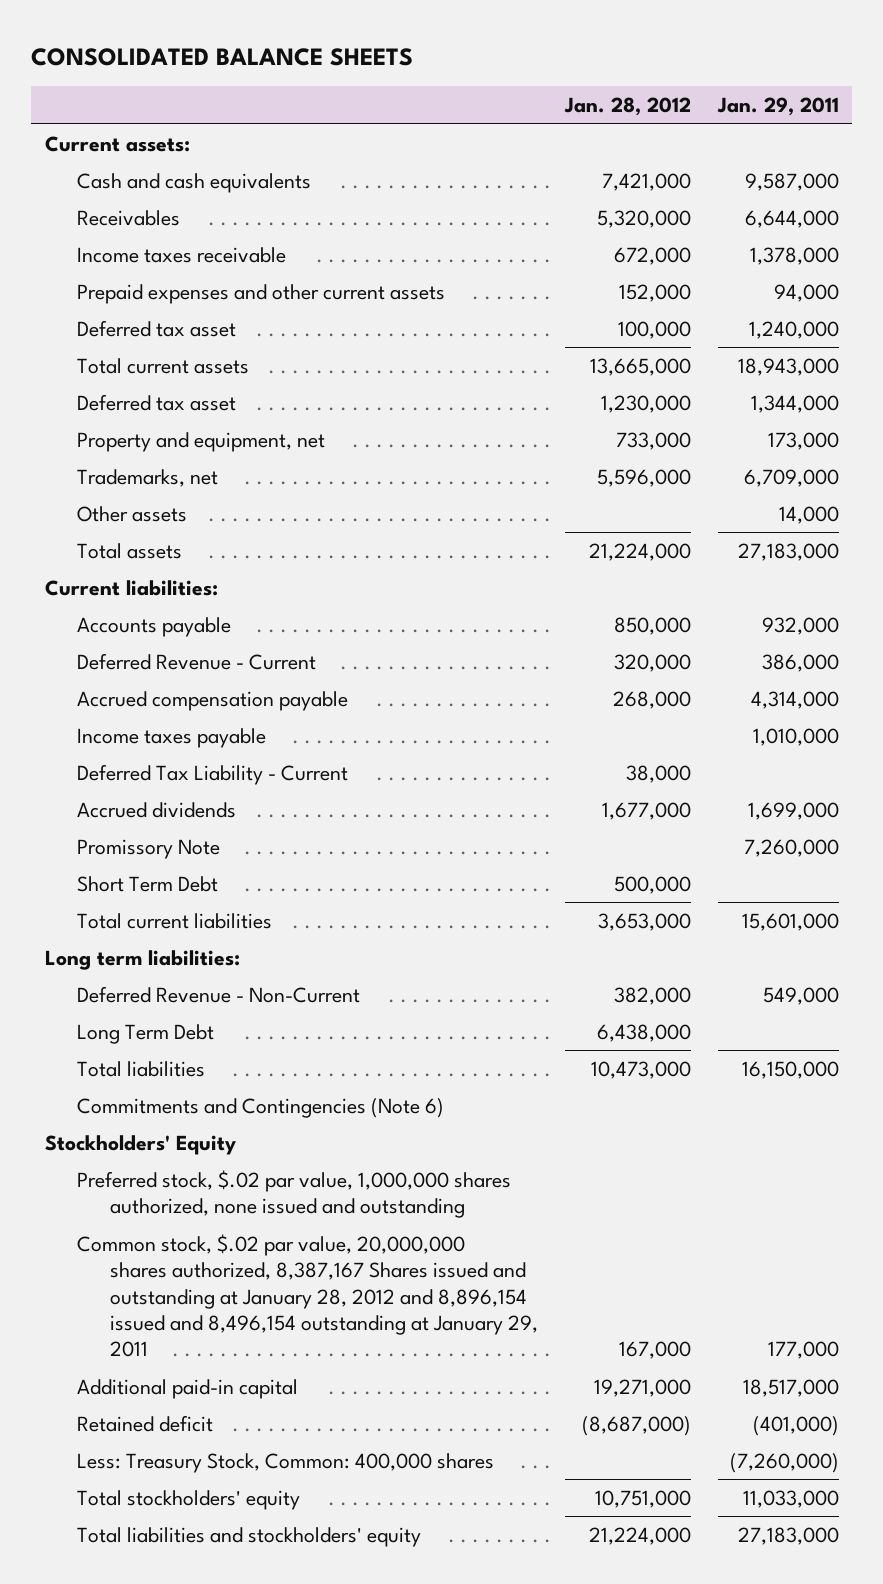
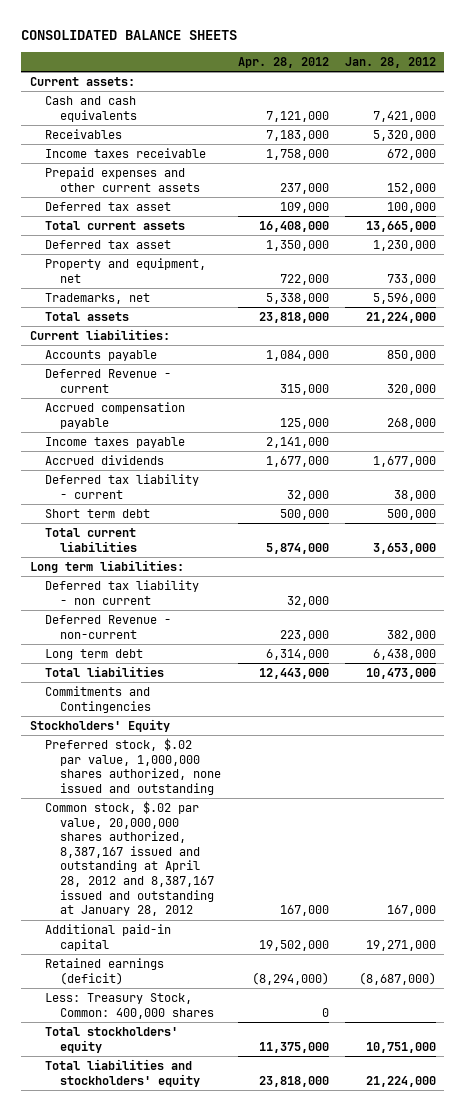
[716,97,839,117] Jan. 29, 2011 -> none
none -> [237,56,329,68] Apr. 28, 2012
[77,505,188,522] Other assets -> none
[77,652,317,670] Deferred Revenue - Current -> [44,369,171,393] Deferred Revenue - current
[77,763,349,785] Deferred Tax Liability - Current -> none
[77,838,221,859] Promissory Note -> none
none -> [44,474,199,499] Deferred tax liability - current
[77,875,219,892] Short Term Debt -> [44,509,150,519] Short term debt
none -> [44,580,199,605] Deferred tax liability - non current
[77,985,361,1003] Deferred Revenue - Non-Current -> [44,615,171,639] Deferred Revenue - non-current
[77,1023,215,1044] Long Term Debt -> [44,649,143,661] Long term debt
[77,1097,445,1118] Commitments and Contingencies (Note 6) -> [44,686,151,713] Commitments and Contingencies
[77,1233,538,1358] Common stock, $.02 par value, 20,000,000 shares authorized, 8,387,167 Shares issued and outstanding at January 28, 2012 and 8,896,154 issued and 8,496,154 outstanding at January 29, 2011 -> [44,801,214,917] Common stock, $.02 par value, 20,000,000 shares authorized, 8,387,167 issued and outstanding at April 28, 2012 and 8,387,167 issued and outstanding at January 28, 2012
[77,1414,214,1432] Retained deficit -> [44,958,164,985] Retained earnings (deficit)

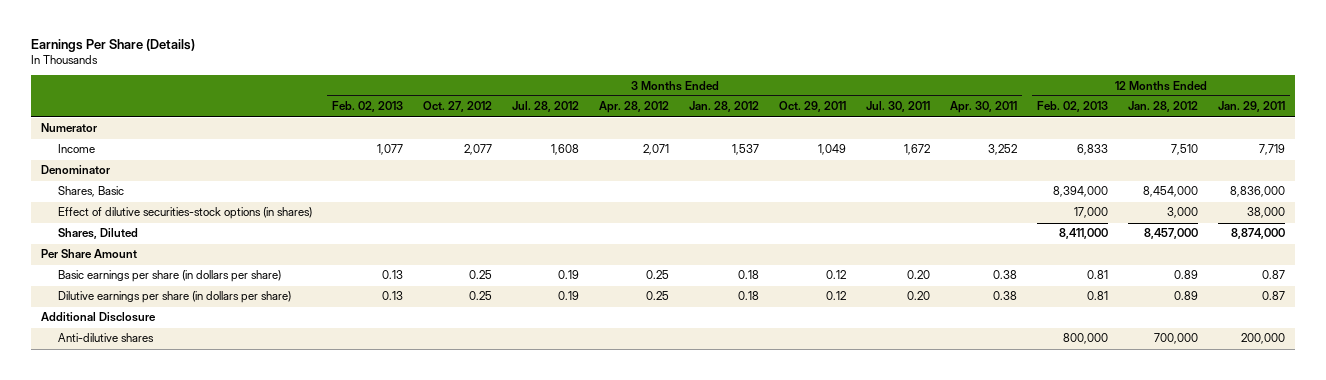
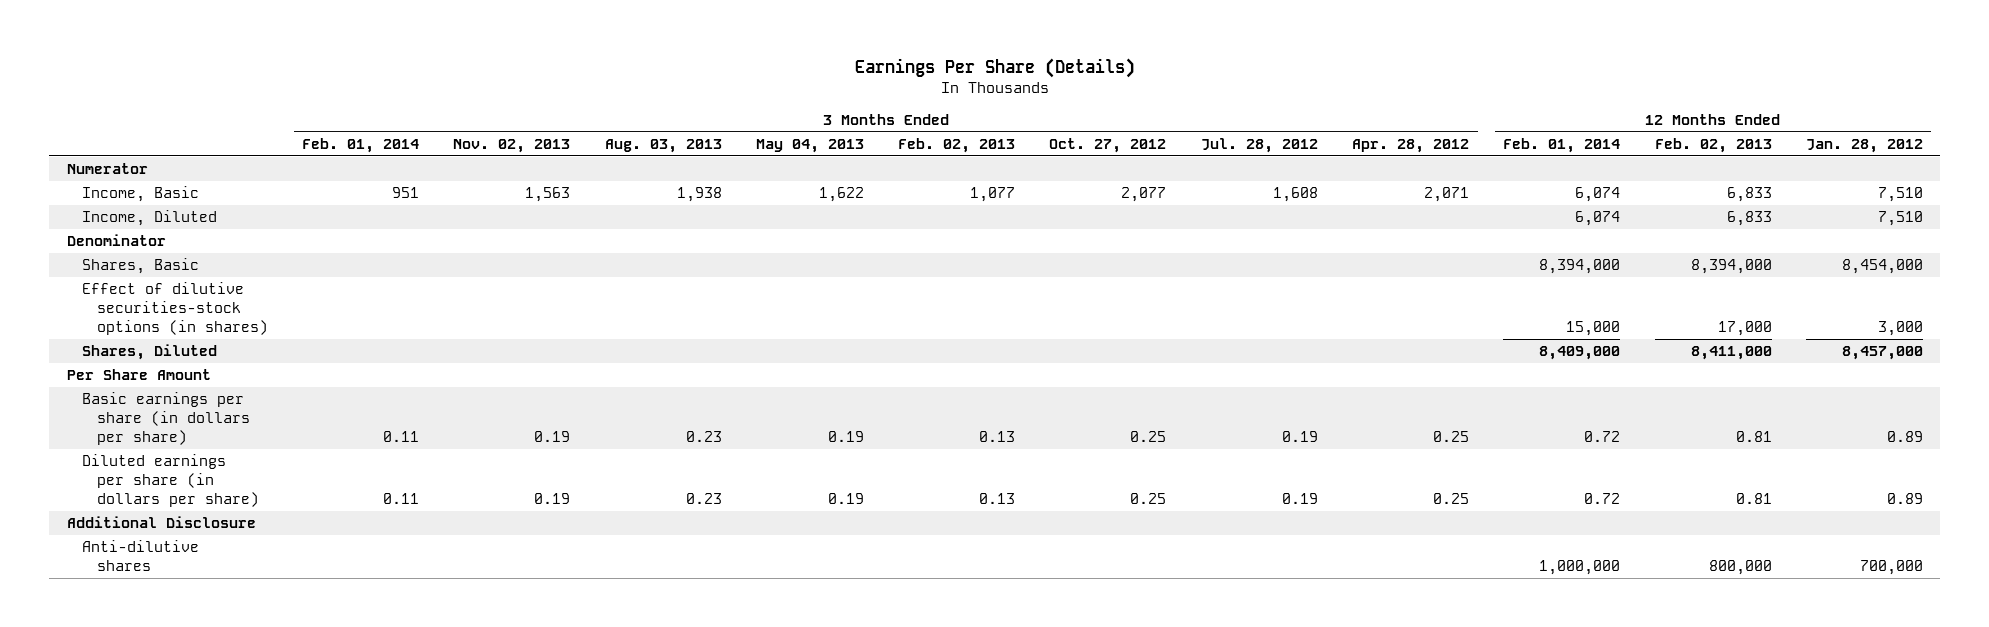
[688,101,759,113] Jan. 28, 2012 -> none
[778,101,846,113] Oct. 29, 2011 -> none
[865,101,930,113] Jul. 30, 2011 -> none
[949,101,1017,114] Apr. 30, 2011 -> none
[1217,101,1285,113] Jan. 29, 2011 -> none
none -> [302,137,420,153] Feb. 01, 2014
none -> [453,138,571,153] Nov. 02, 2013
none -> [604,138,722,153] Aug. 03, 2013
none -> [755,138,864,153] May 04, 2013
none -> [1503,137,1621,153] Feb. 01, 2014
[58,144,96,154] Income -> [81,186,199,203] Income, Basic
none -> [81,210,217,227] Income, Diluted
[58,291,292,304] Dilutive earnings per share (in dollars per share) -> [81,454,259,508] Diluted earnings per share (in dollars per share)

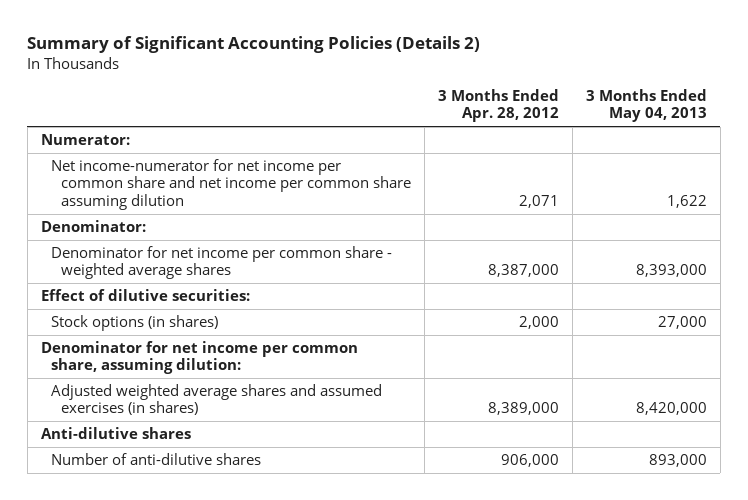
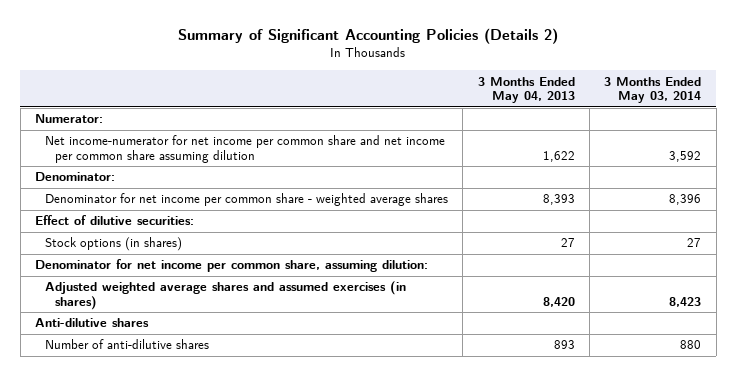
[438,89,560,123] 3 Months Ended Apr. 28, 2012 -> none
none -> [604,76,702,104] 3 Months Ended May 03, 2014
[636,264,708,278] 8,393,000 -> [542,194,575,206] 8,393
[658,316,708,330] 27,000 -> [560,238,575,248] 27
[636,402,708,416] 8,420,000 -> [542,297,575,308] 8,420
[649,454,708,468] 893,000 -> [553,340,575,350] 893

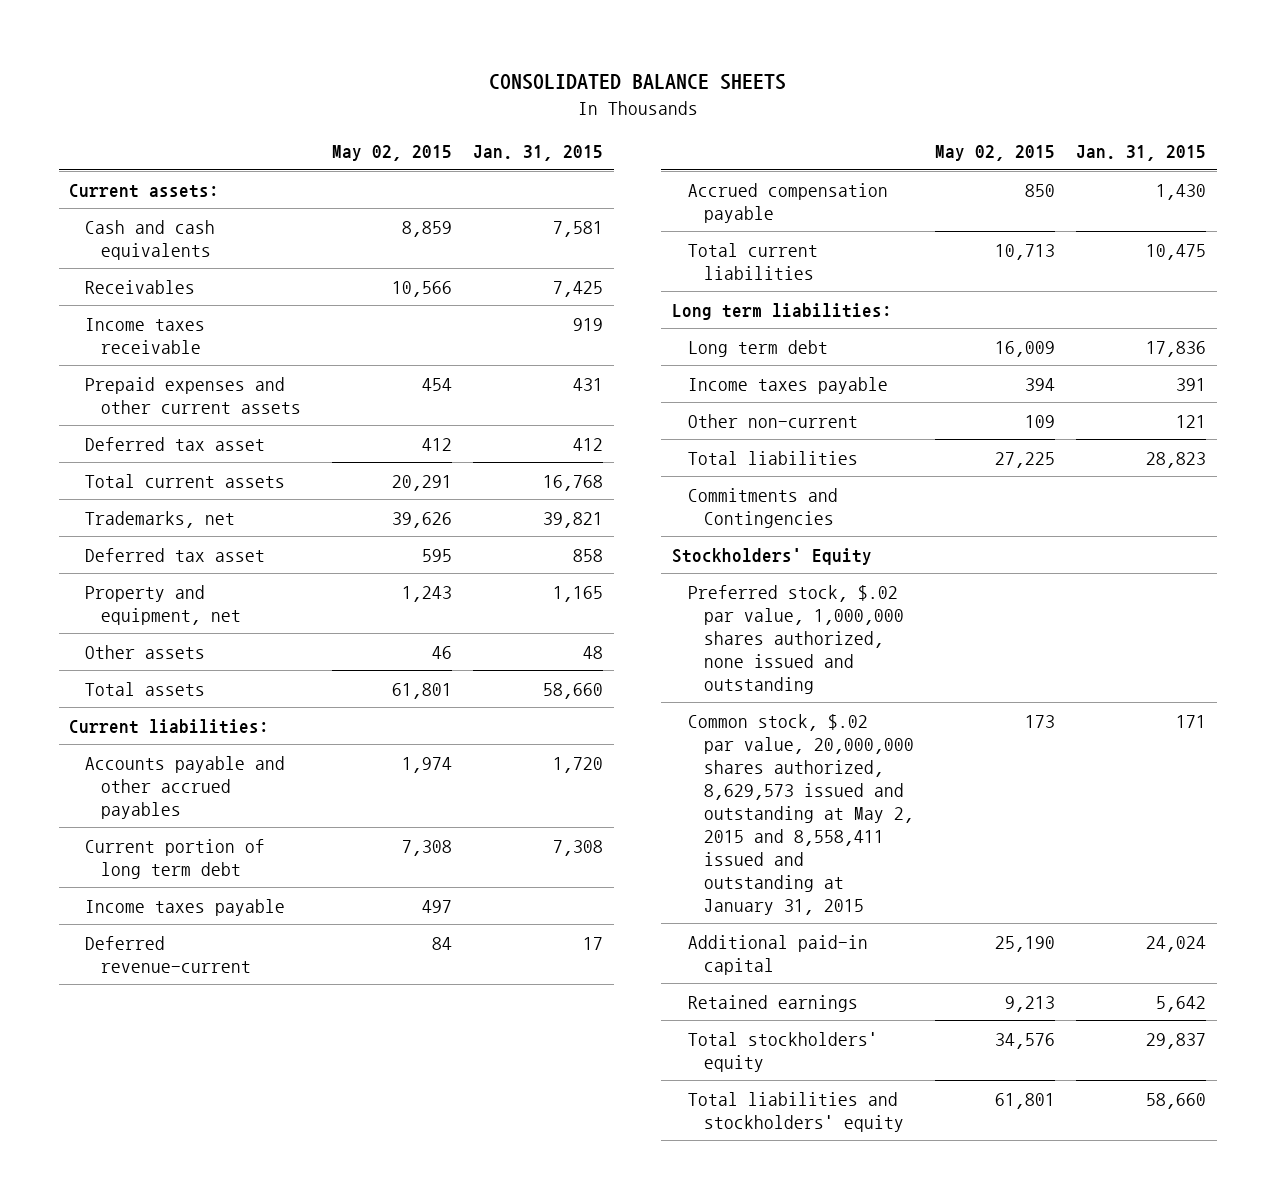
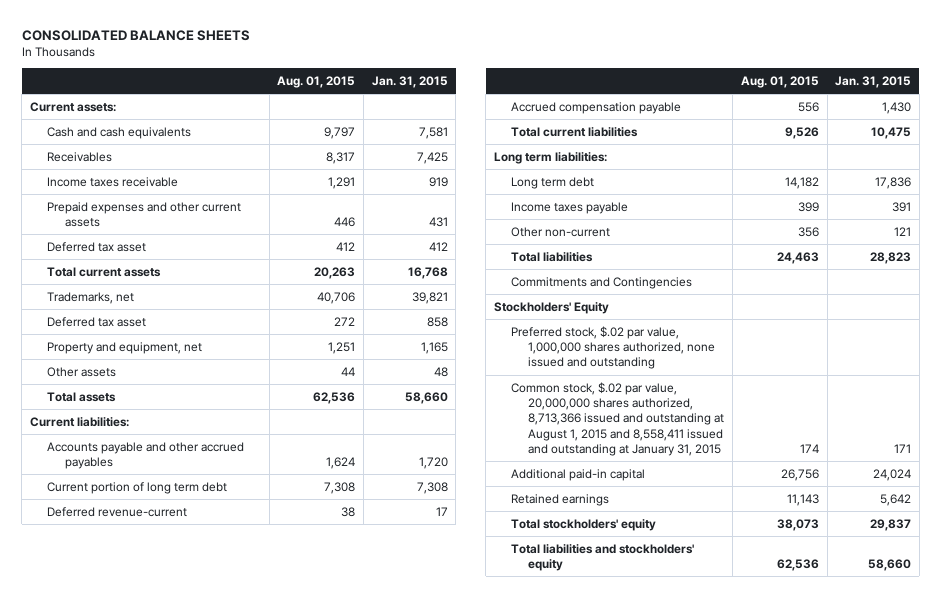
[332,145,453,162] May 02, 2015 -> none
none -> [277,75,356,88] Aug. 01, 2015
[85,898,286,916] Income taxes payable -> none
[687,713,914,915] Common stock, $.02 par value, 20,000,000 shares authorized, 8,629,573 issued and outstanding at May 2, 2015 and 8,558,411 issued and outstanding at January 31, 2015 -> [511,381,725,457] Common stock, $.02 par value, 20,000,000 shares authorized, 8,713,366 issued and outstanding at August 1, 2015 and 8,558,411 issued and outstanding at January 31, 2015

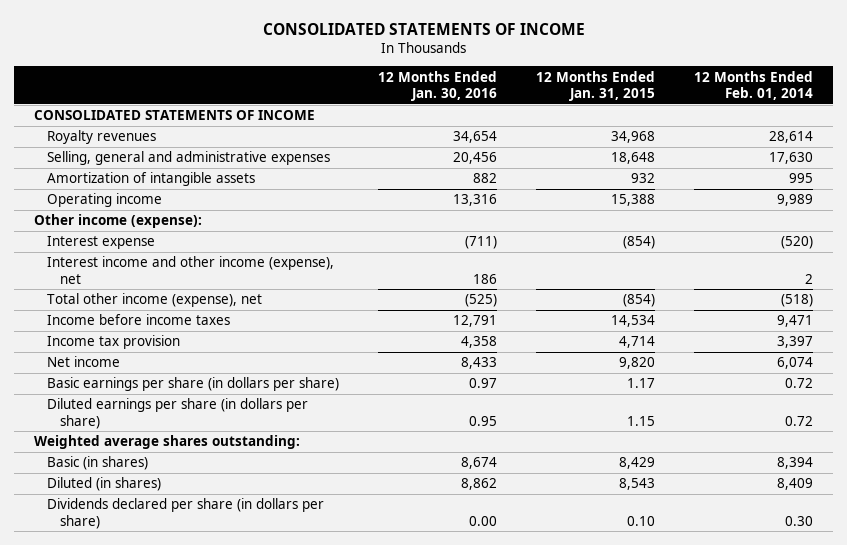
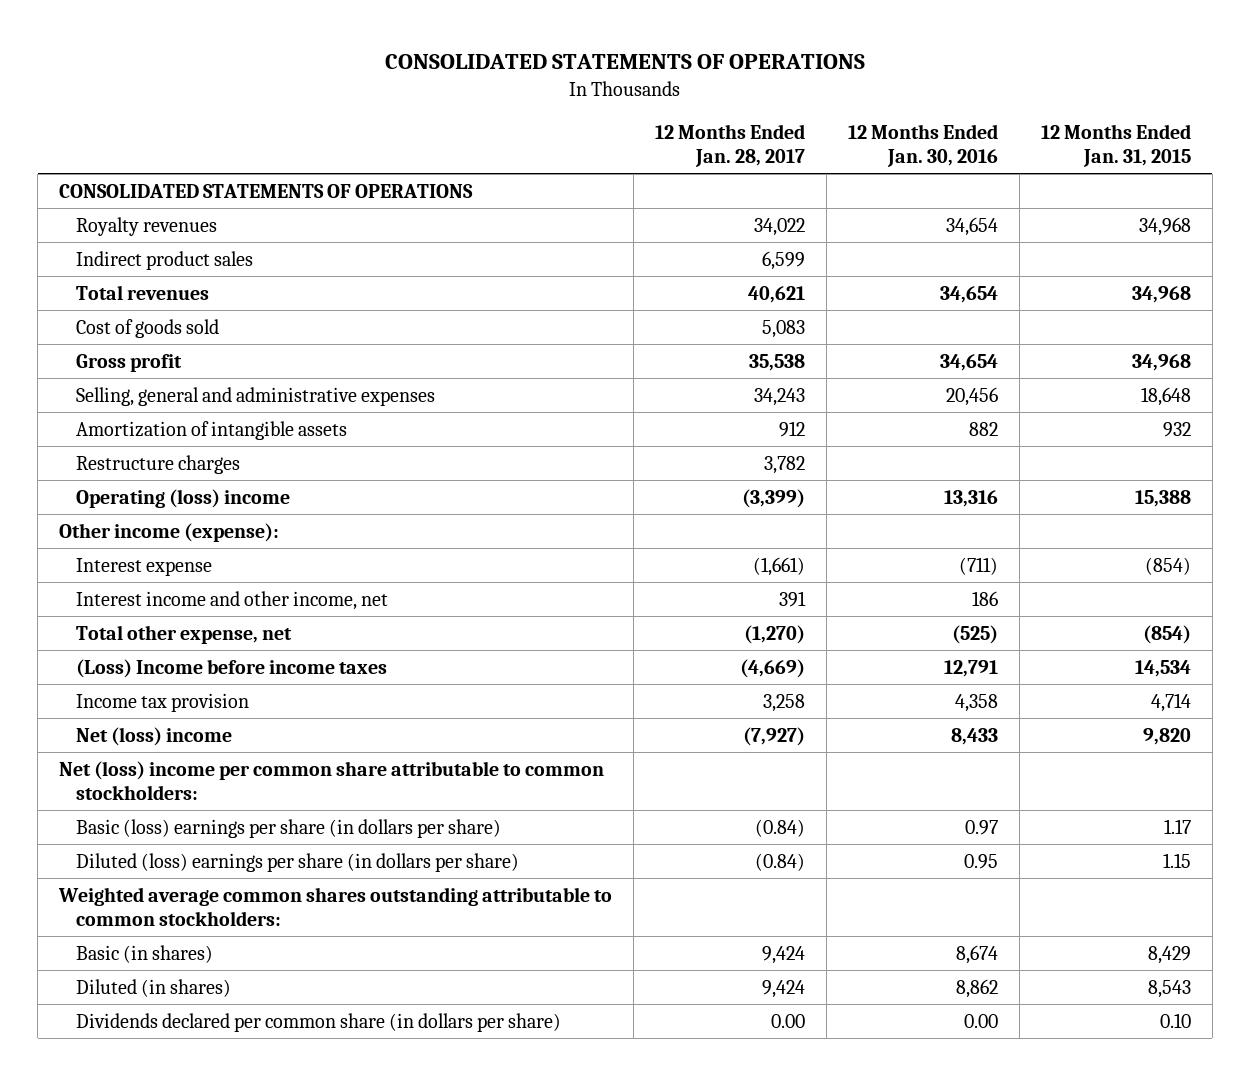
[262,23,585,36] CONSOLIDATED STATEMENTS OF INCOME -> [384,53,865,69] CONSOLIDATED STATEMENTS OF OPERATIONS
[694,70,814,100] 12 Months Ended Feb. 01, 2014 -> none
none -> [655,124,806,168] 12 Months Ended Jan. 28, 2017
[33,110,315,121] CONSOLIDATED STATEMENTS OF INCOME -> [59,183,474,198] CONSOLIDATED STATEMENTS OF OPERATIONS
none -> [76,250,254,270] Indirect product sales
none -> [76,284,210,300] Total revenues
none -> [76,318,220,338] Cost of goods sold
none -> [76,353,183,372] Gross profit
none -> [76,454,241,474] Restructure charges
[46,193,162,208] Operating income -> [76,488,291,508] Operating (loss) income
[46,256,334,284] Interest income and other income (expense), net -> [76,590,389,610] Interest income and other income, net
[46,293,262,308] Total other income (expense), net -> [76,624,293,644] Total other expense, net
[46,314,230,326] Income before income taxes -> [76,658,388,678] (Loss) Income before income taxes
[46,356,120,368] Net income -> [76,726,233,746] Net (loss) income
none -> [59,760,605,800] Net (loss) income per common share attributable to common stockholders:
[46,377,339,392] Basic earnings per share (in dollars per share) -> [76,818,502,838] Basic (loss) earnings per share (in dollars per share)
[46,398,308,429] Diluted earnings per share (in dollars per share) -> [76,852,520,872] Diluted (loss) earnings per share (in dollars per share)
[33,435,300,450] Weighted average shares outstanding: -> [58,886,613,926] Weighted average common shares outstanding attributable to common stockholders:
[46,498,324,529] Dividends declared per share (in dollars per share) -> [76,1012,562,1032] Dividends declared per common share (in dollars per share)

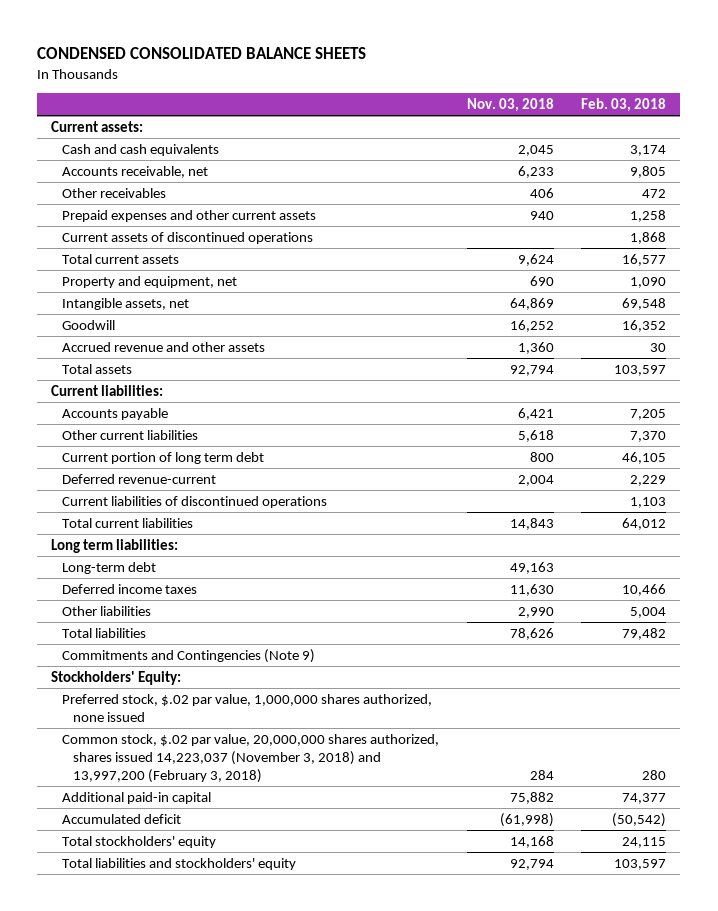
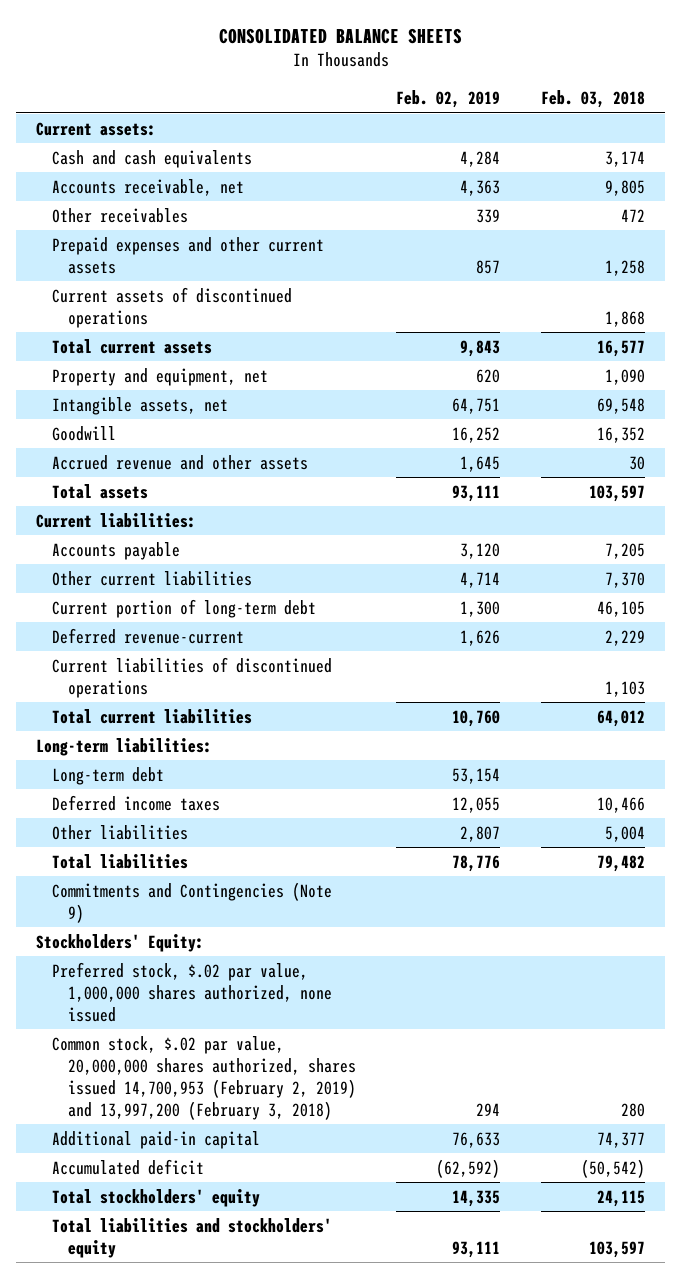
[37,47,367,60] CONDENSED CONSOLIDATED BALANCE SHEETS -> [218,27,462,44] CONSOLIDATED BALANCE SHEETS
[466,97,554,112] Nov. 03, 2018 -> none
none -> [396,90,501,109] Feb. 02, 2019
[61,451,264,464] Current portion of long term debt -> [52,598,317,618] Current portion of long-term debt
[51,538,179,553] Long term liabilities: -> [36,737,213,756] Long-term liabilities:
[61,733,439,783] Common stock, $.02 par value, 20,000,000 shares authorized, shares issued 14,223,037 (November 3, 2018) and 13,997,200 (February 3, 2018) -> [52,1035,356,1120] Common stock, $.02 par value, 20,000,000 shares authorized, shares issued 14,700,953 (February 2, 2019) and 13,997,200 (February 3, 2018)

